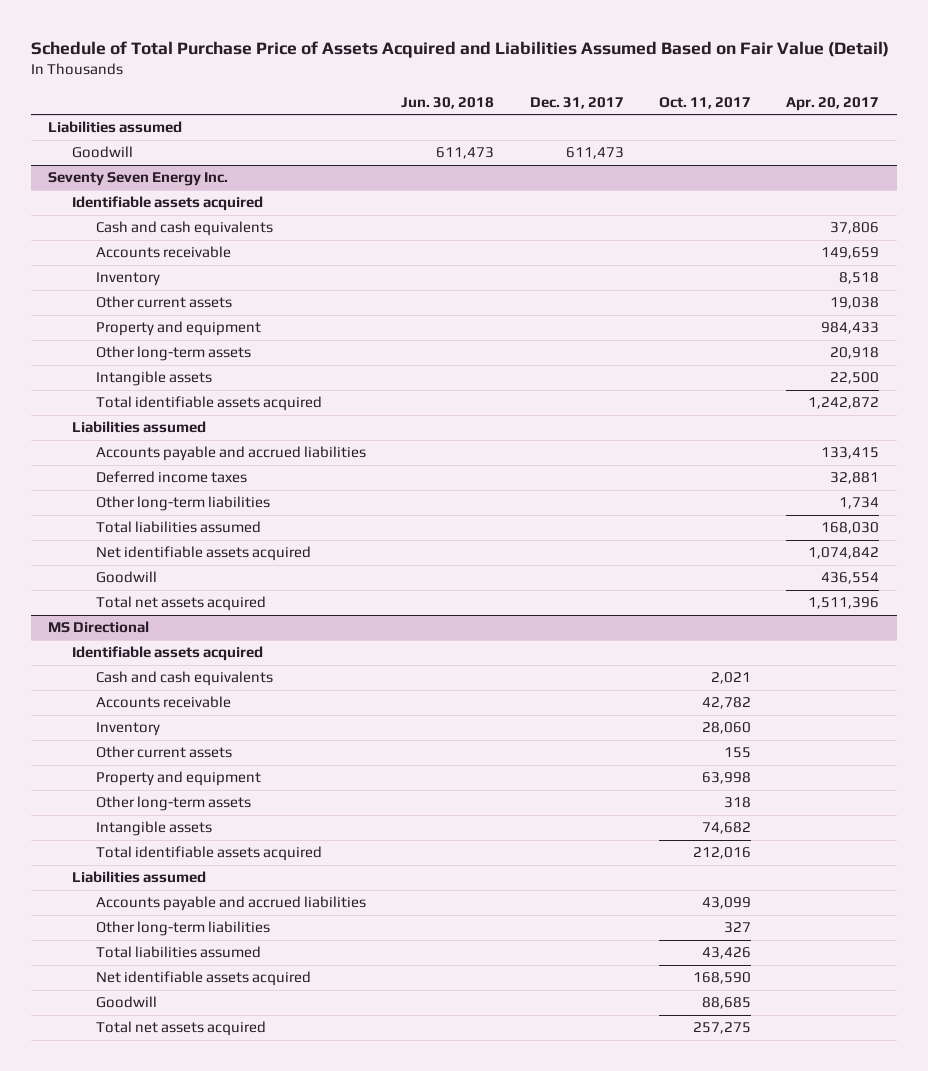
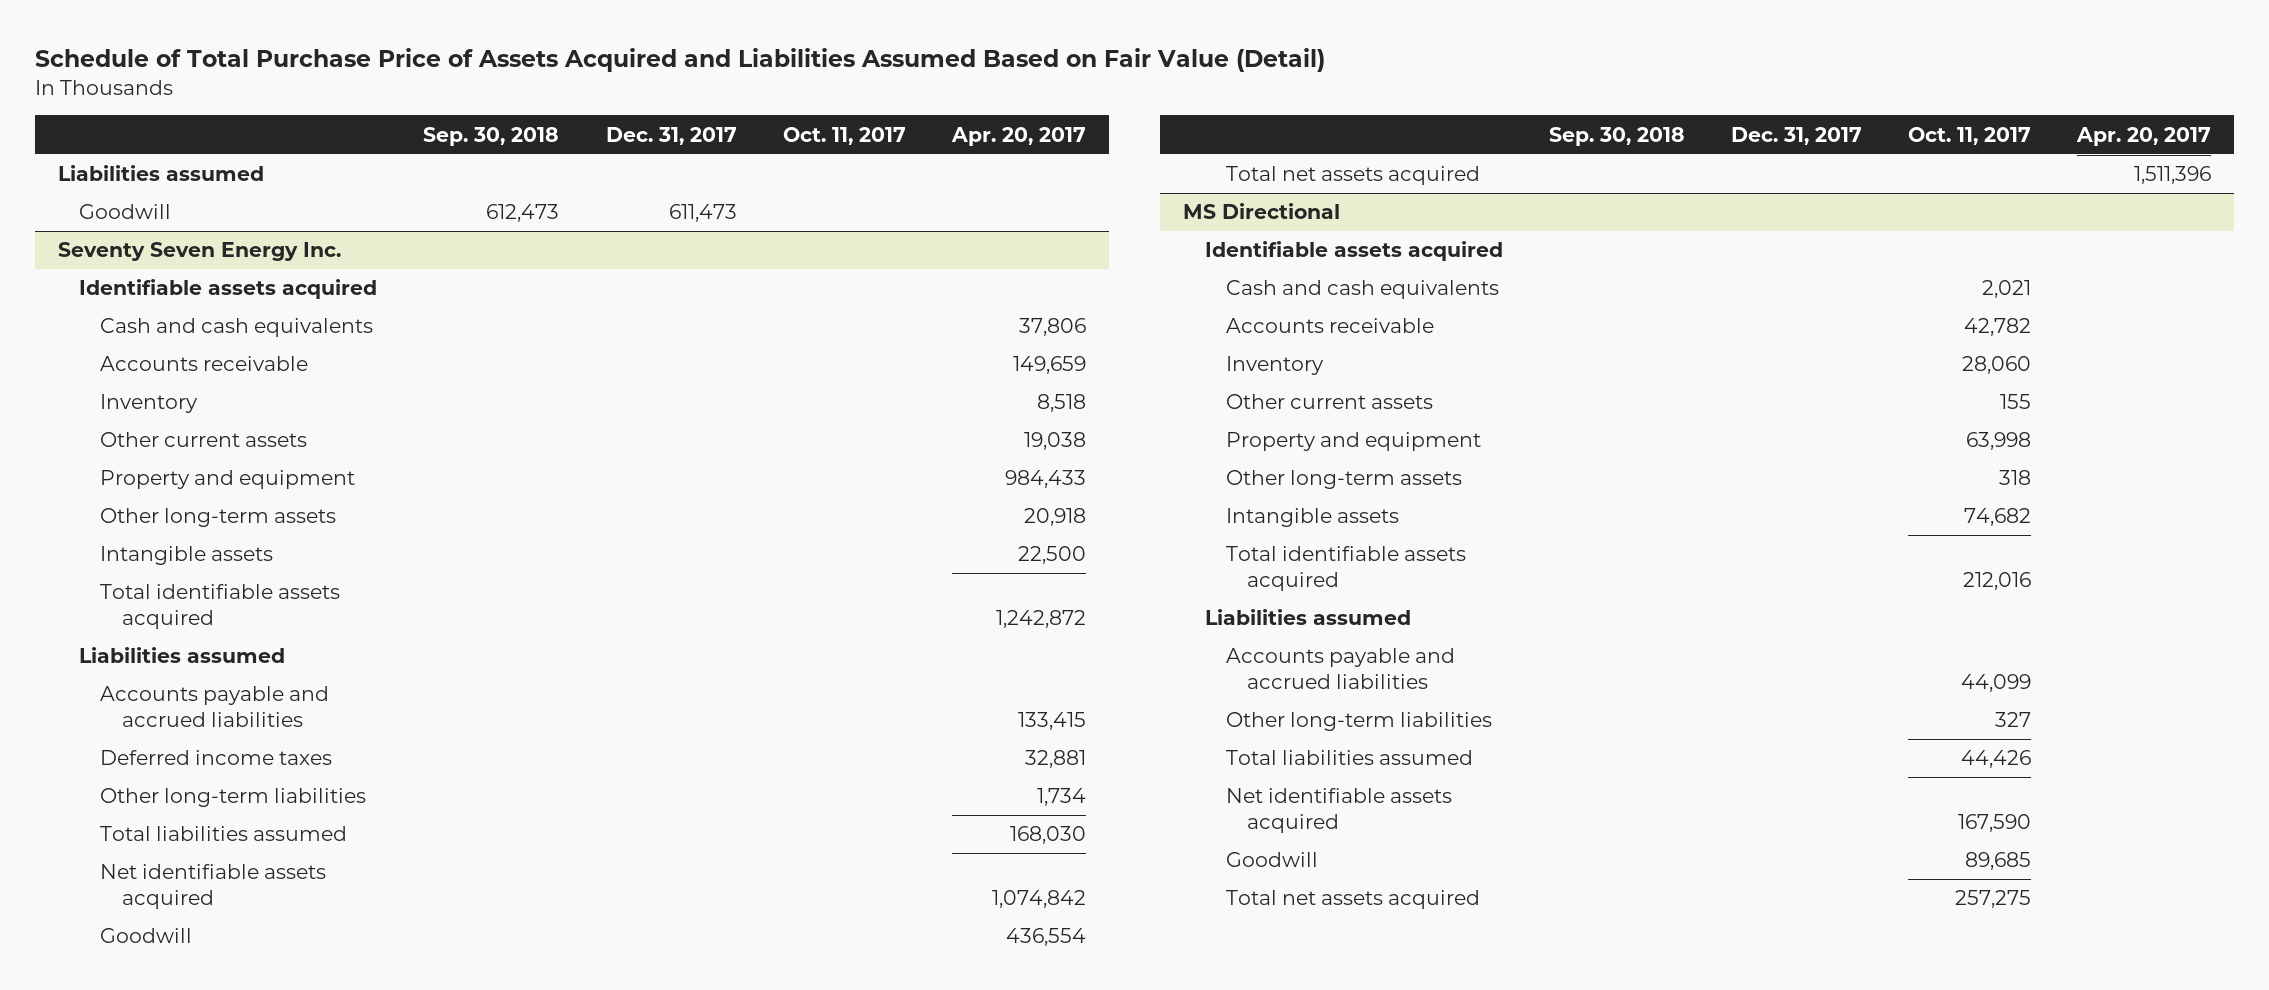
[401,96,495,109] Jun. 30, 2018 -> none
none -> [423,126,560,146] Sep. 30, 2018
[702,897,752,910] 43,099 -> [1961,674,2032,693] 44,099
[702,947,752,960] 43,426 -> [1961,750,2032,769] 44,426
[693,972,752,985] 168,590 -> [1958,814,2032,833] 167,590
[702,997,752,1010] 88,685 -> [1965,852,2032,871] 89,685

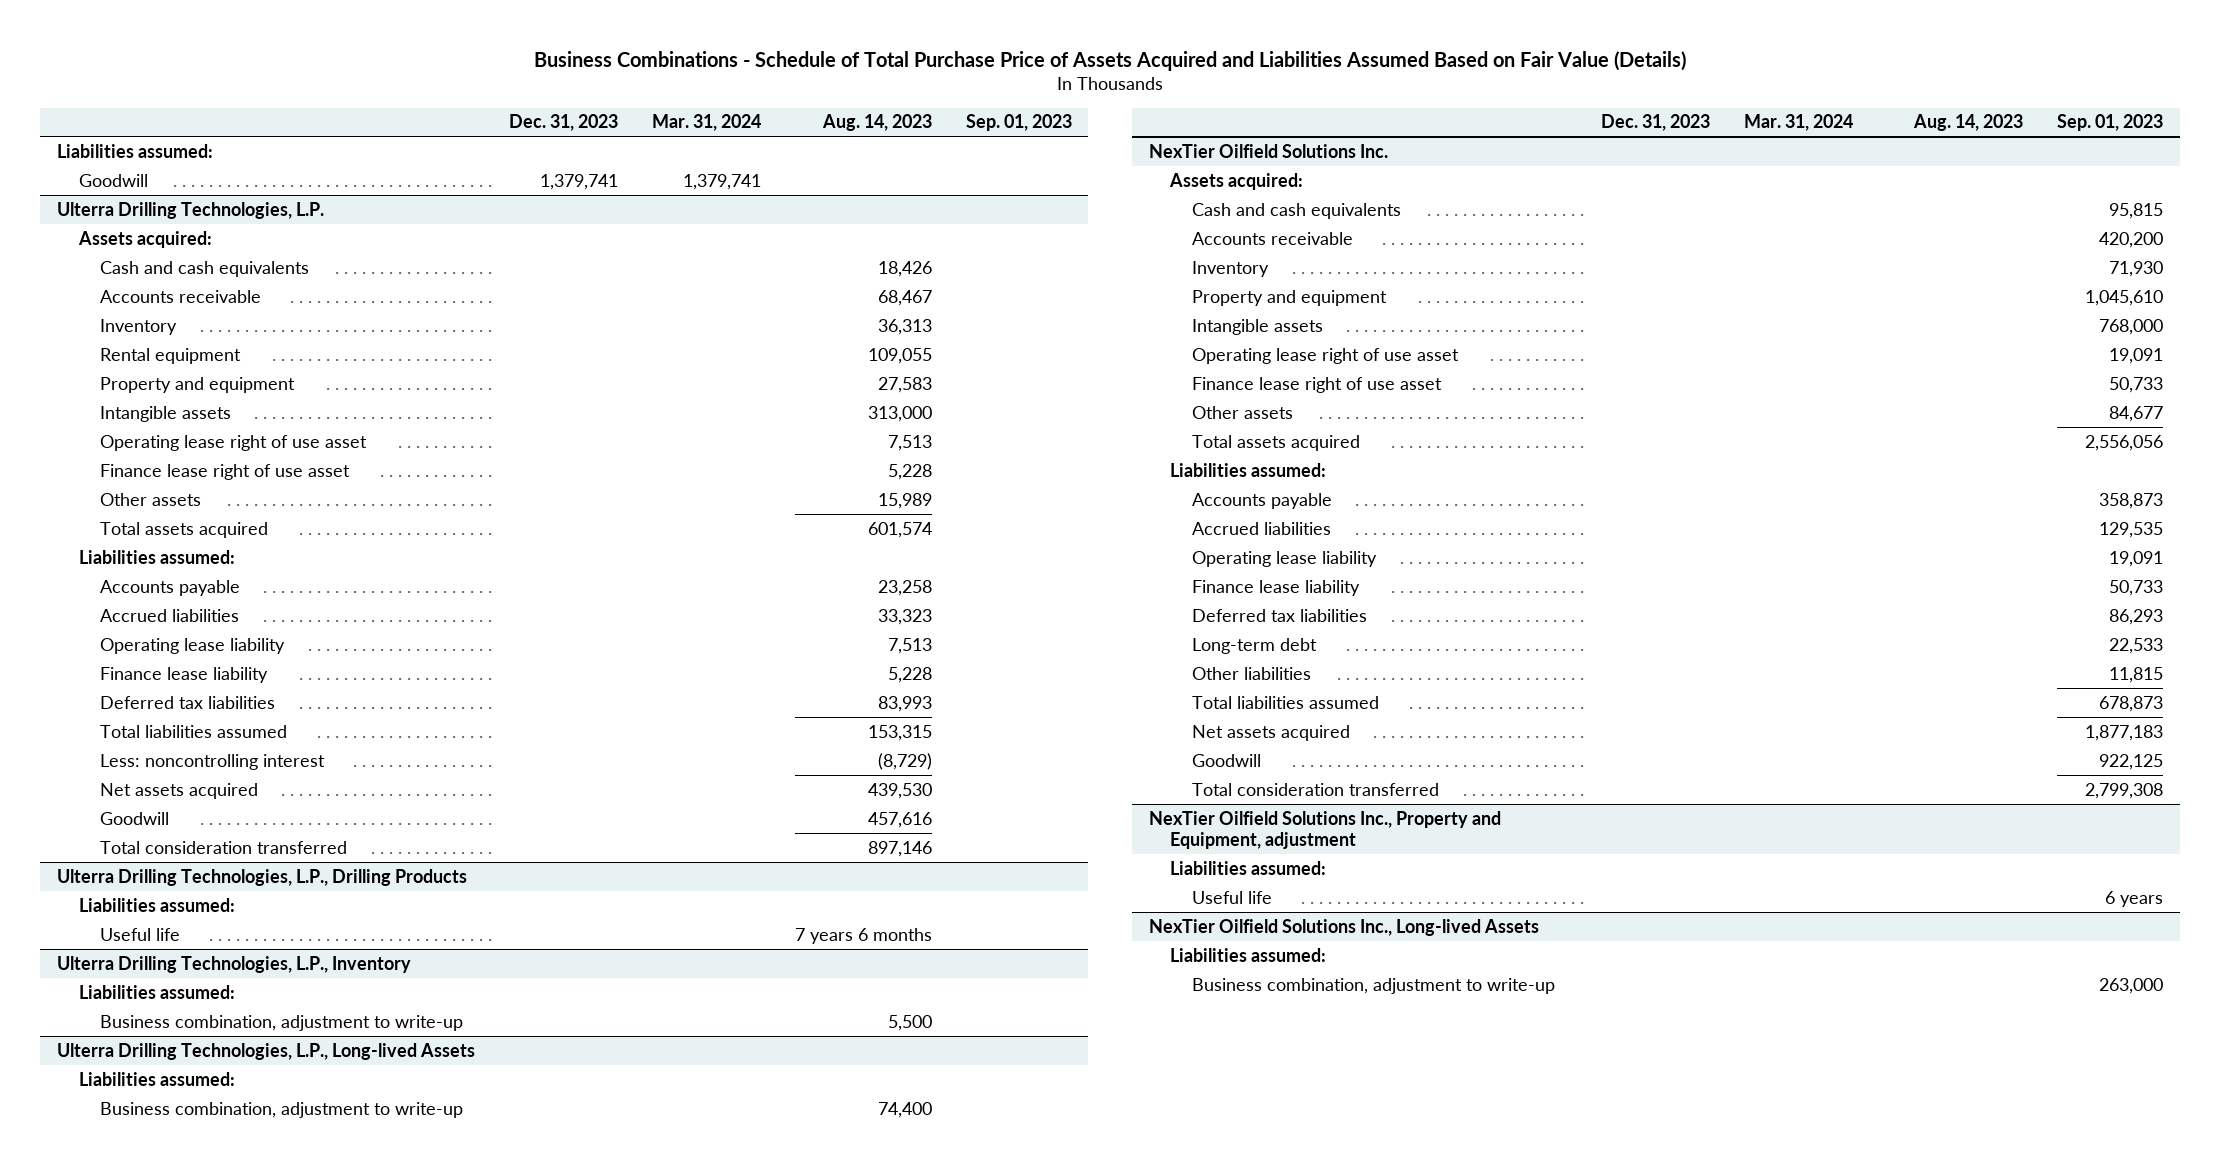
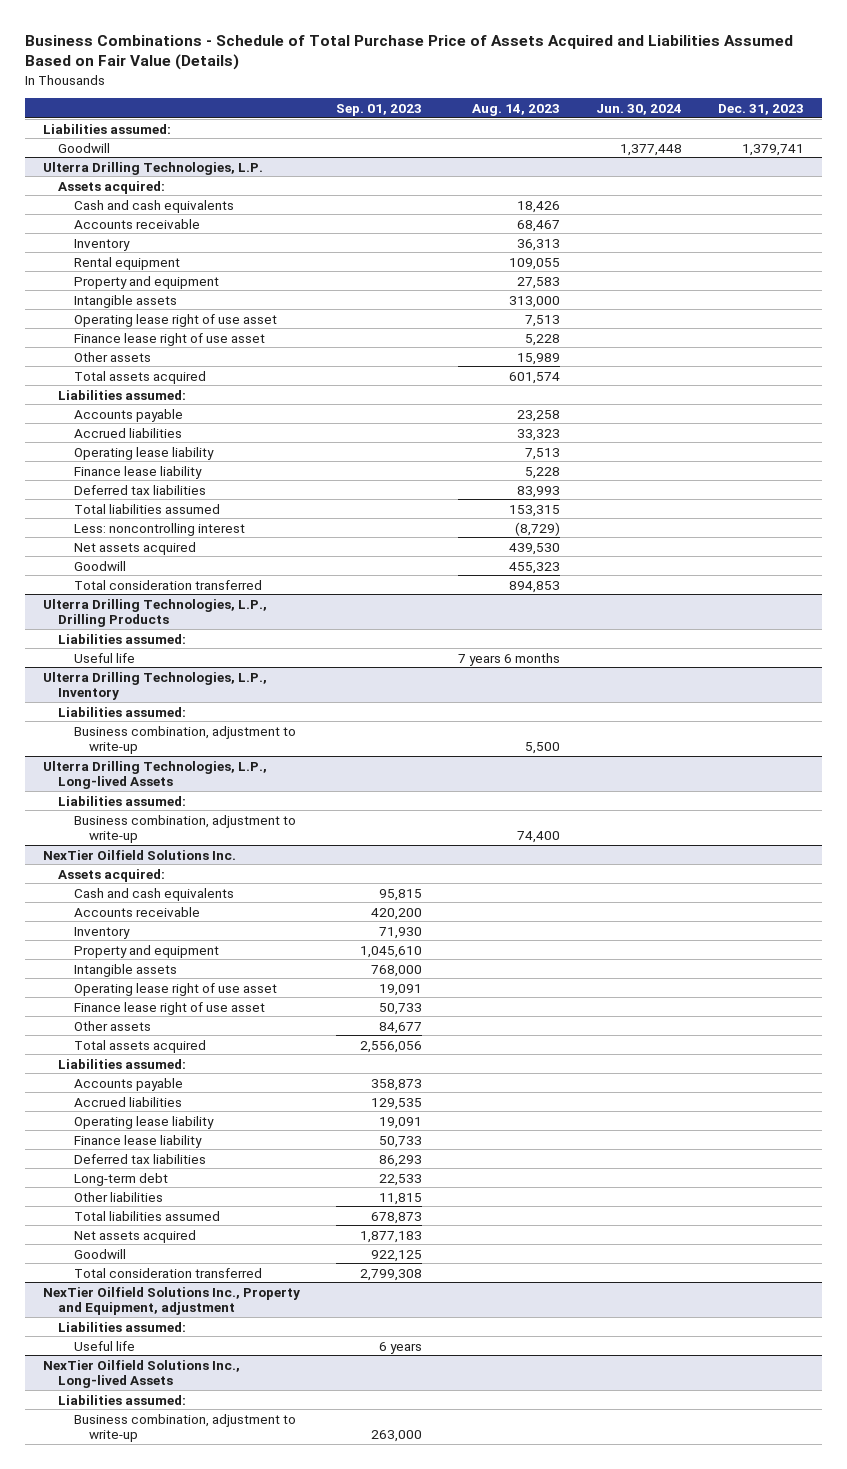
[651,114,761,132] Mar. 31, 2024 -> none
none -> [596,103,683,115] Jun. 30, 2024
[867,811,932,828] 457,616 -> [508,561,560,574] 455,323
[867,840,932,857] 897,146 -> [508,580,560,593] 894,853

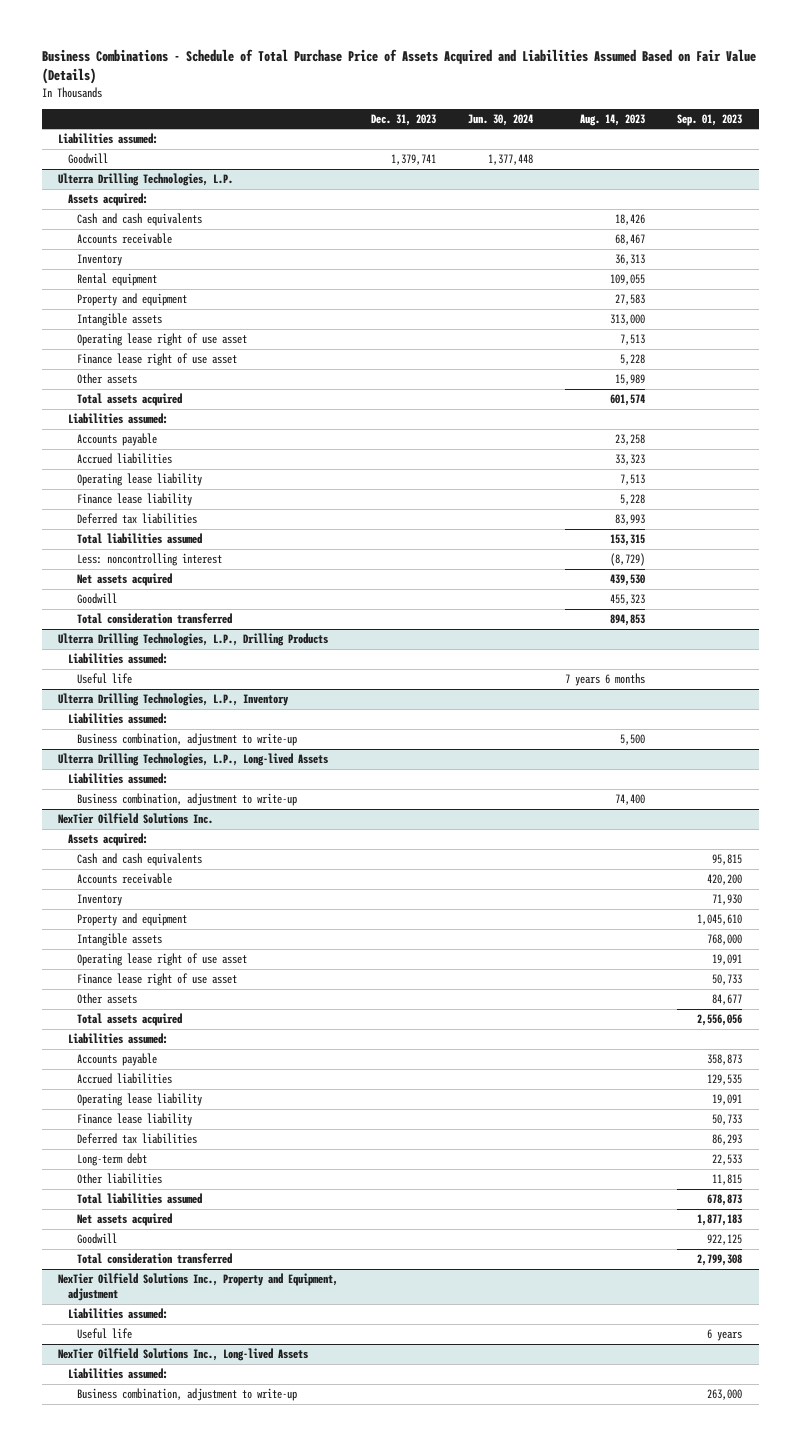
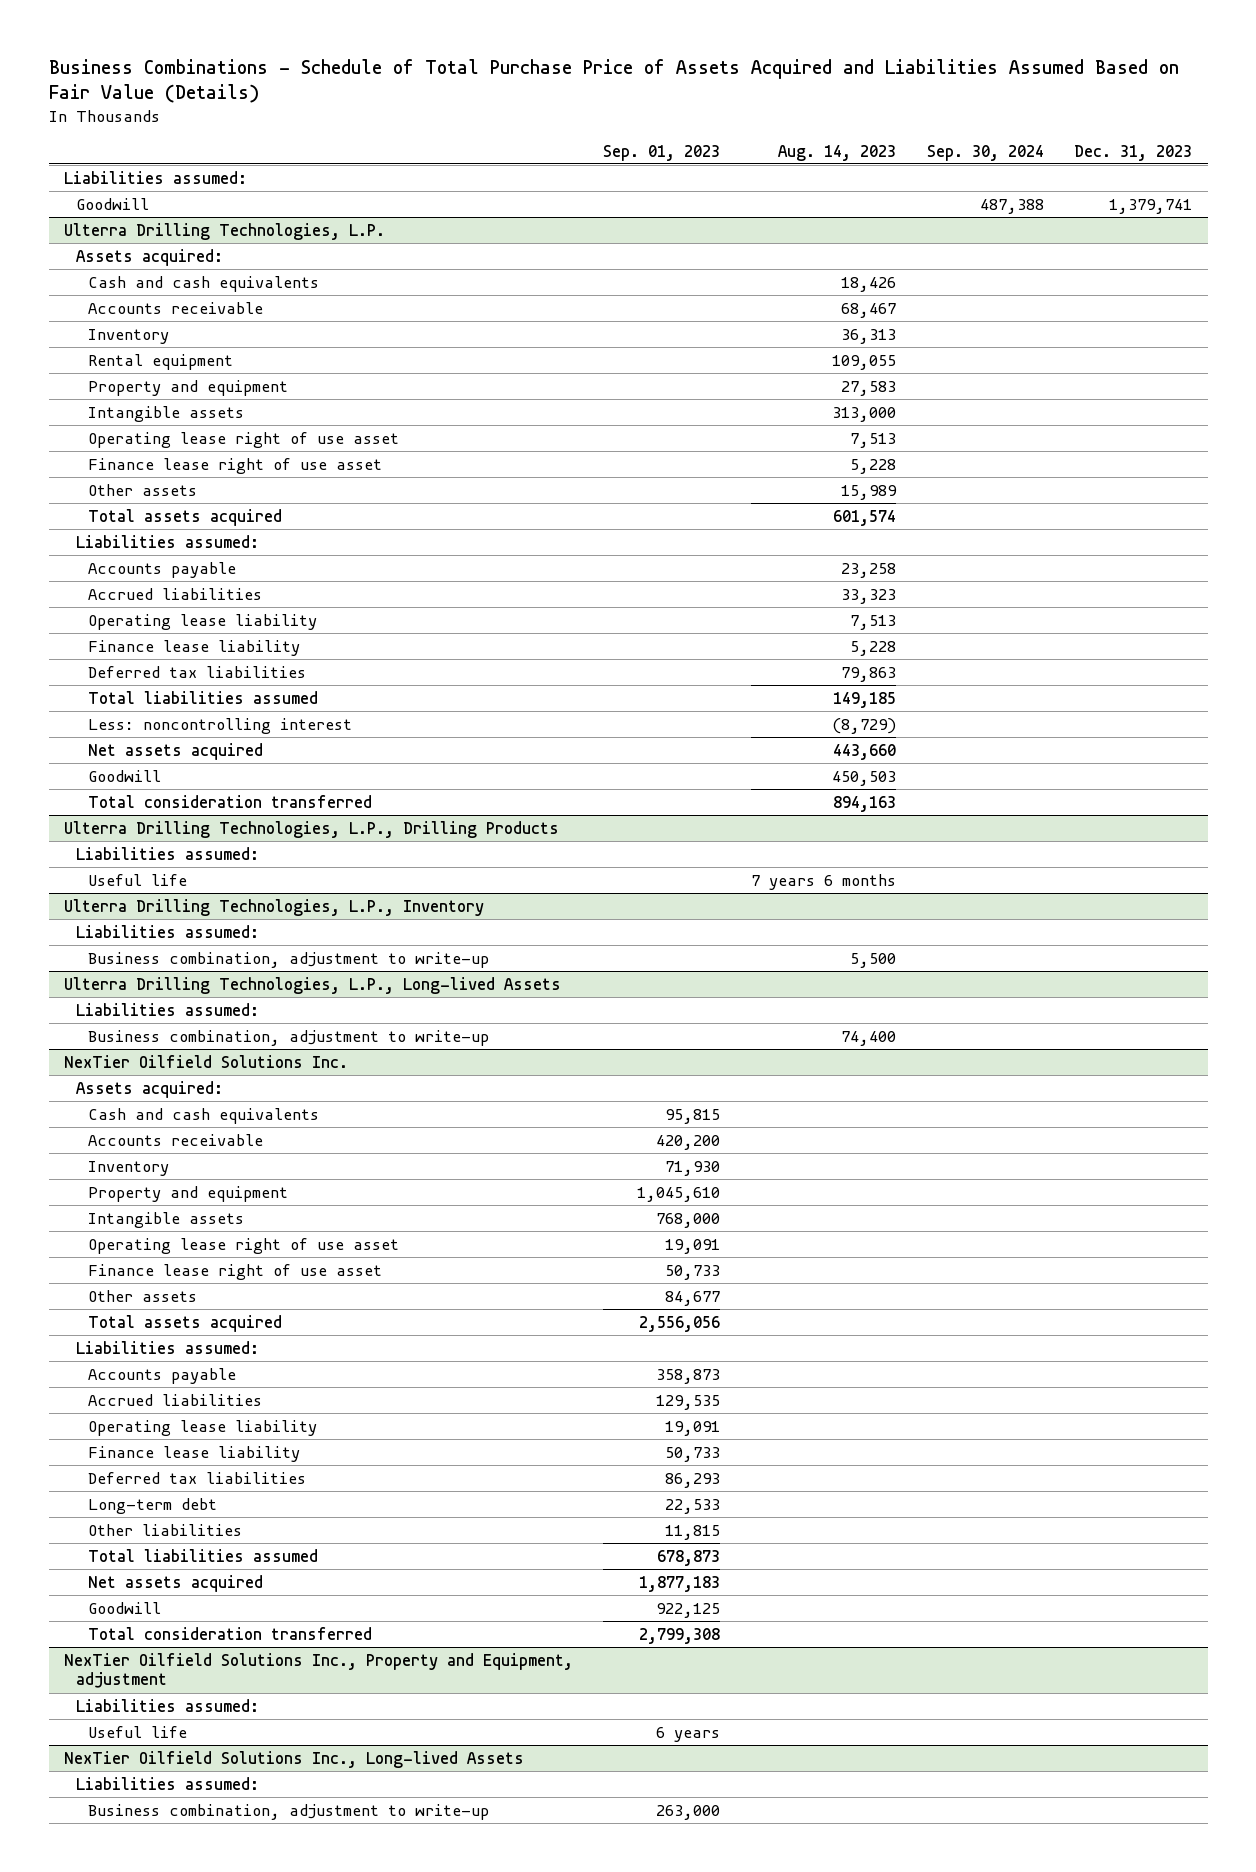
[467,113,533,126] Jun. 30, 2024 -> none
none -> [926,144,1044,161] Sep. 30, 2024
[615,514,646,526] 83,993 -> [841,666,897,682] 79,863
[610,534,646,547] 153,315 -> [833,691,897,708] 149,185
[610,574,646,587] 439,530 -> [833,743,897,760] 443,660
[610,594,646,606] 455,323 -> [832,770,897,786] 450,503
[610,614,646,627] 894,853 -> [833,795,897,812] 894,163

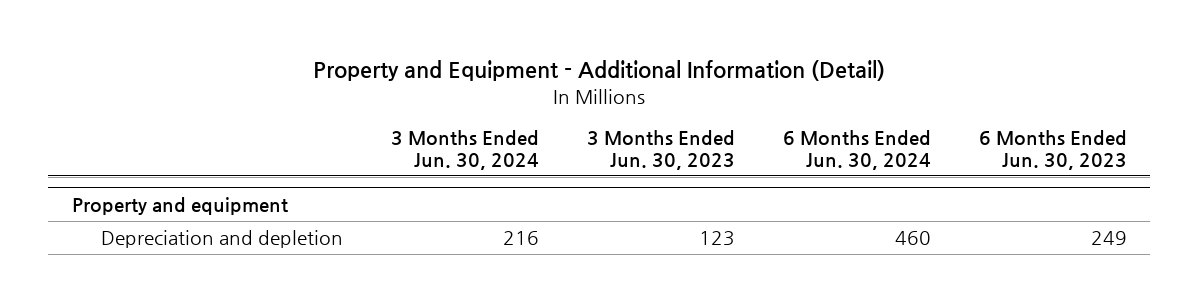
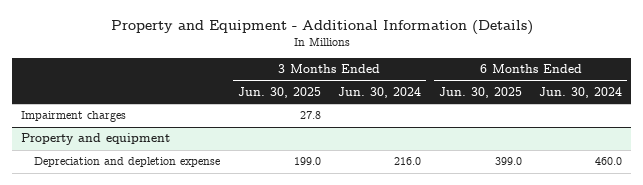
[313,60,886,82] Property and Equipment - Additional Information (Detail) -> [110,20,533,36] Property and Equipment - Additional Information (Details)
[586,130,735,170] 3 Months Ended Jun. 30, 2023 -> none
[978,130,1127,170] 6 Months Ended Jun. 30, 2023 -> none
none -> [237,87,321,99] Jun. 30, 2025
none -> [438,87,522,99] Jun. 30, 2025
none -> [20,111,126,123] Impairment charges
[100,230,343,249] Depreciation and depletion -> [33,157,220,168] Depreciation and depletion expense
[502,231,539,246] 216 -> [394,157,422,166] 216.0
[894,231,931,246] 460 -> [595,157,623,166] 460.0

